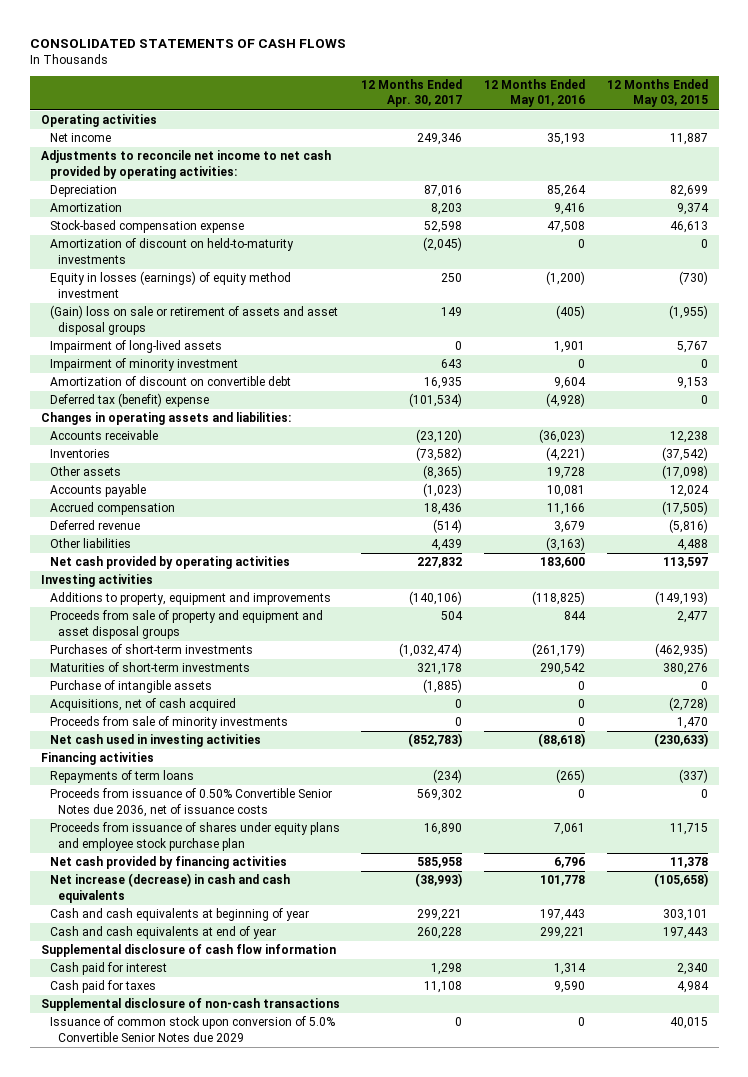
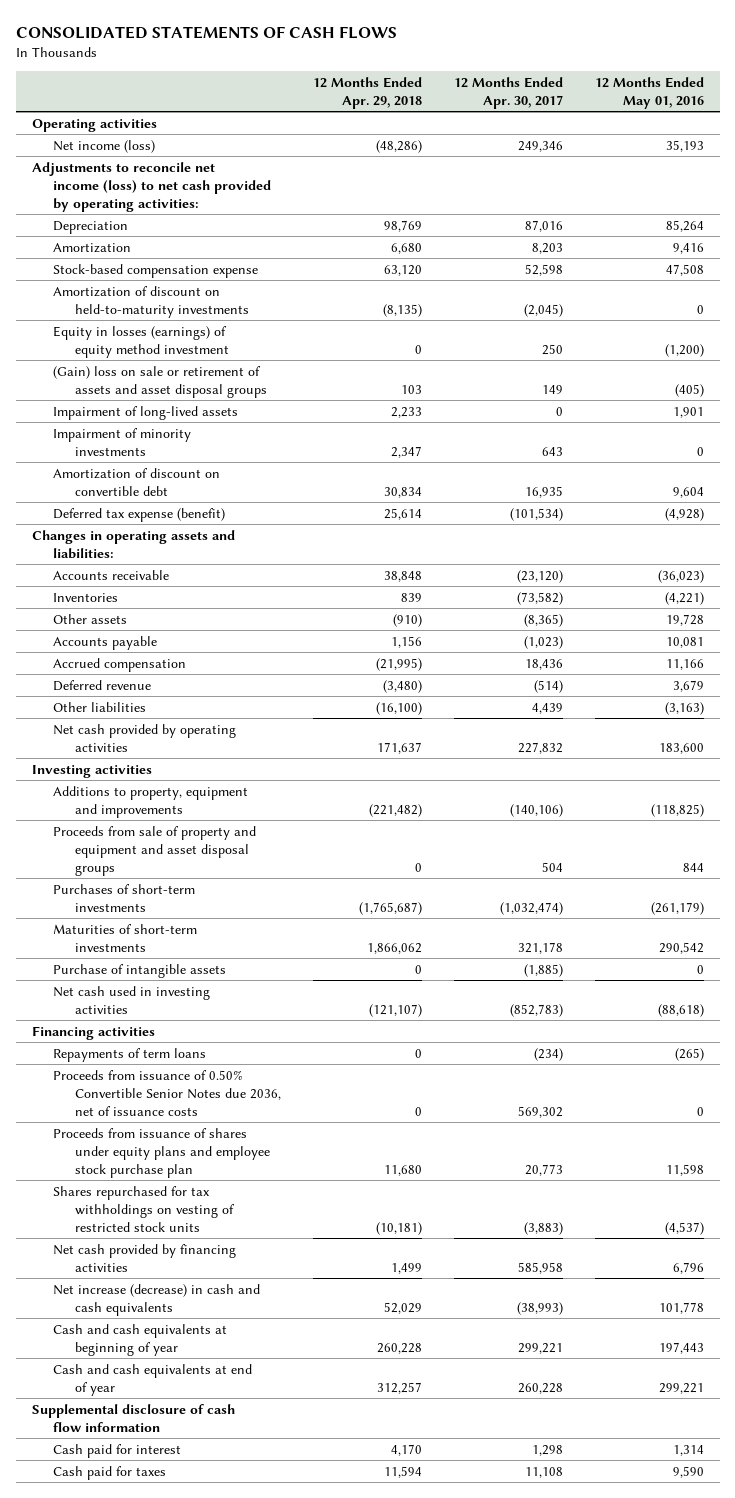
[606,79,708,108] 12 Months Ended May 03, 2015 -> none
none -> [312,76,422,109] 12 Months Ended Apr. 29, 2018
[49,133,111,143] Net income -> [53,139,156,153] Net income (loss)
[40,150,331,179] Adjustments to reconcile net income to net cash provided by operating activities: -> [31,161,272,212] Adjustments to reconcile net income (loss) to net cash provided by operating activities:
[49,358,238,372] Impairment of minority investment -> [53,427,192,456] Impairment of minority investments
[49,393,209,408] Deferred tax (benefit) expense -> [53,507,226,522] Deferred tax expense (benefit)
[49,698,236,712] Acquisitions, net of cash acquired -> none
[49,716,288,730] Proceeds from sale of minority investments -> none
[424,823,463,836] 16,890 -> [524,1163,563,1176] 20,773
[554,823,586,836] 7,061 -> [665,1163,704,1176] 11,598
none -> [53,1185,235,1232] Shares repurchased for tax withholdings on vesting of restricted stock units
[40,998,340,1012] Supplemental disclosure of non-cash transactions -> none
[49,1016,335,1042] Issuance of common stock upon conversion of 5.0% Convertible Senior Notes due 2029 -> none

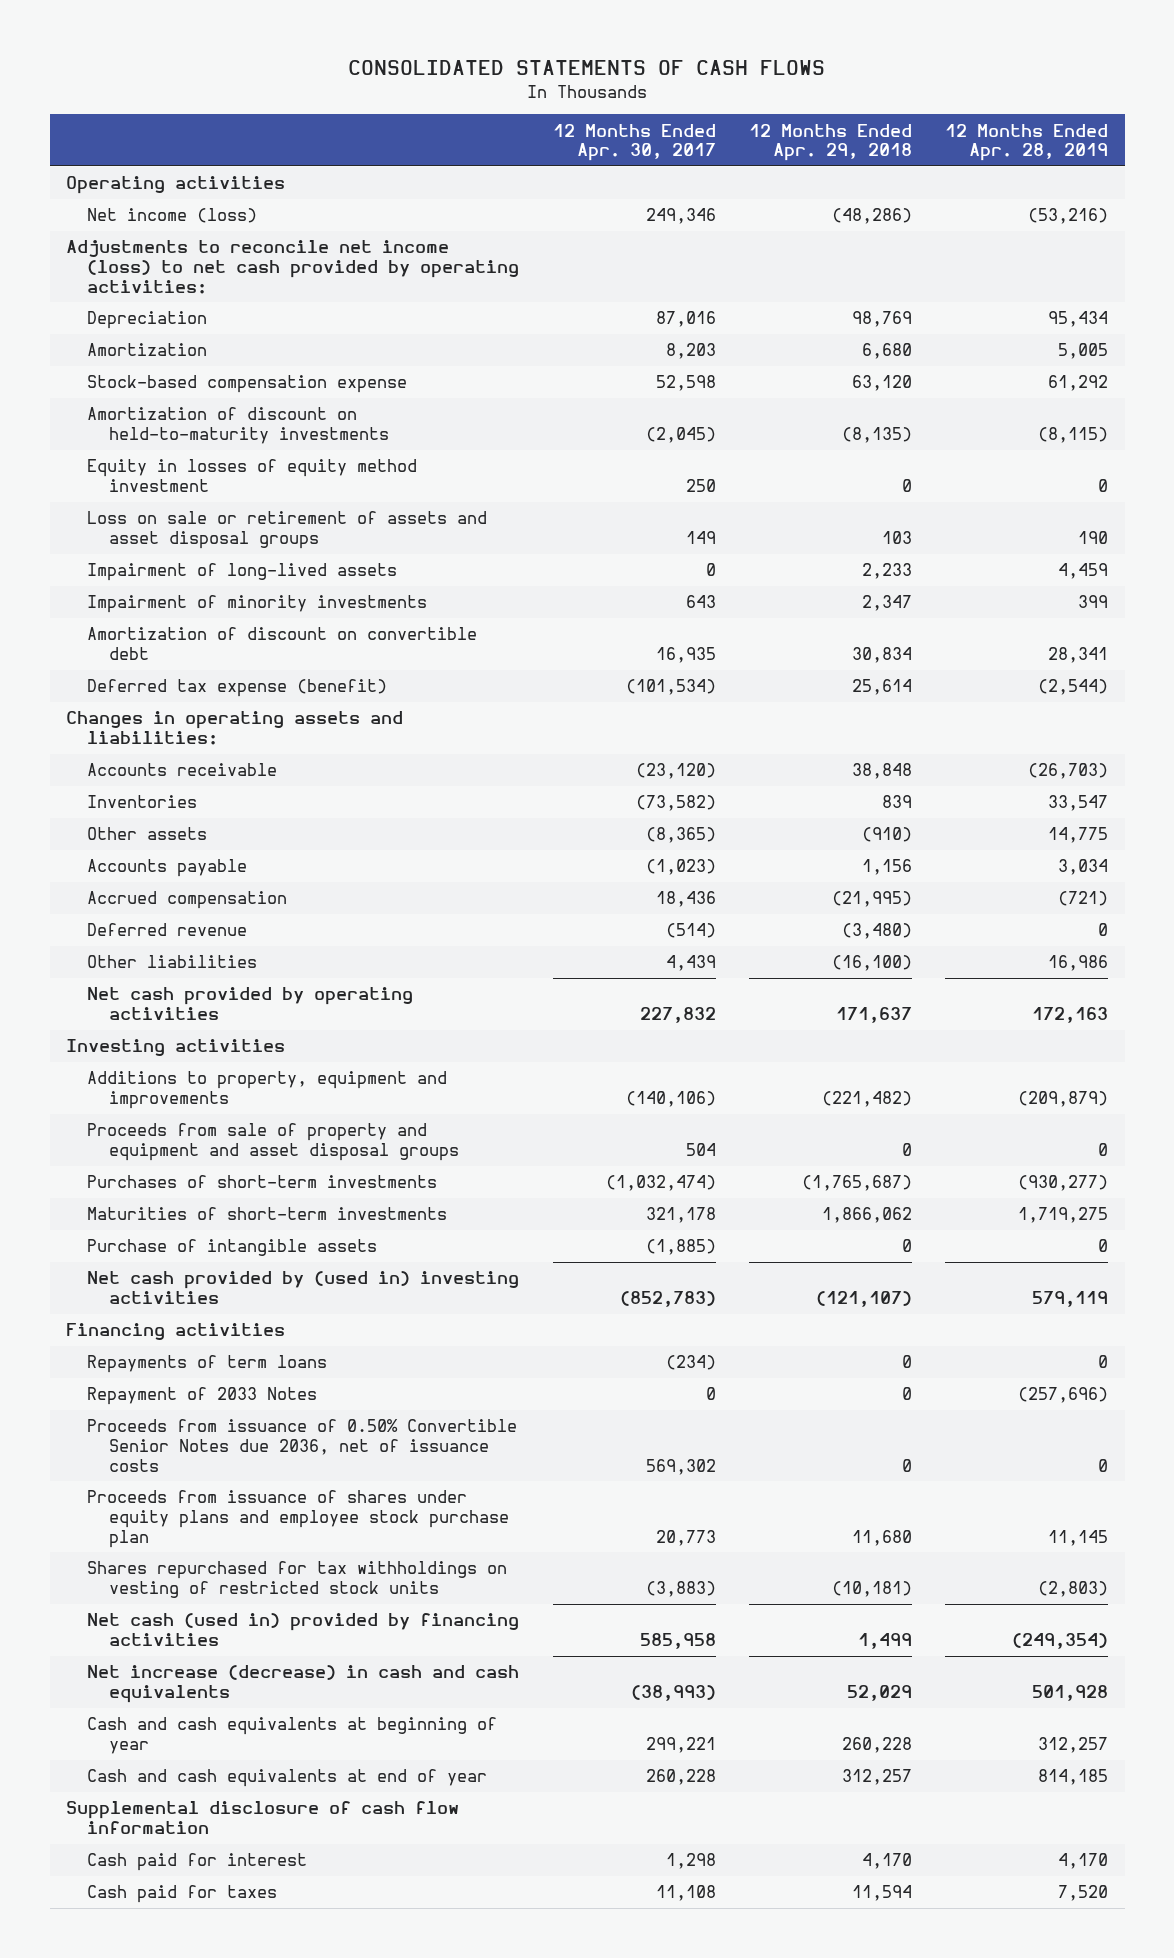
[594,76,704,109] 12 Months Ended May 01, 2016 -> none
none -> [944,123,1108,162] 12 Months Ended Apr. 28, 2019
[53,325,229,358] Equity in losses (earnings) of equity method investment -> [87,459,418,493] Equity in losses of equity method investment
[53,365,267,398] (Gain) loss on sale or retirement of assets and asset disposal groups -> [87,511,488,550] Loss on sale or retirement of assets and asset disposal groups
[53,985,211,1014] Net cash used in investing activities -> [87,1271,520,1305] Net cash provided by (used in) investing activities
none -> [87,1387,318,1406] Repayment of 2033 Notes
[53,1243,237,1272] Net cash provided by financing activities -> [87,1613,520,1647] Net cash (used in) provided by financing activities

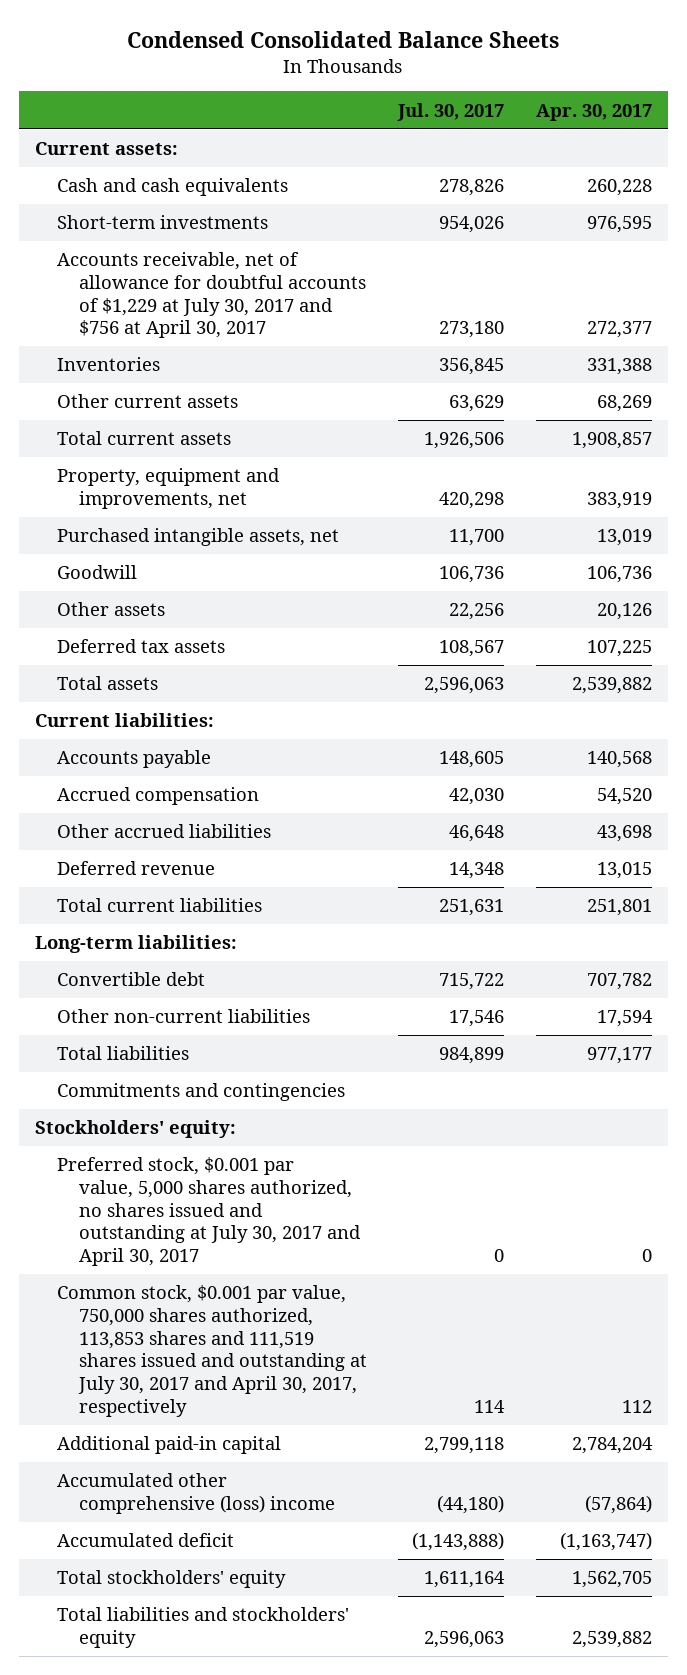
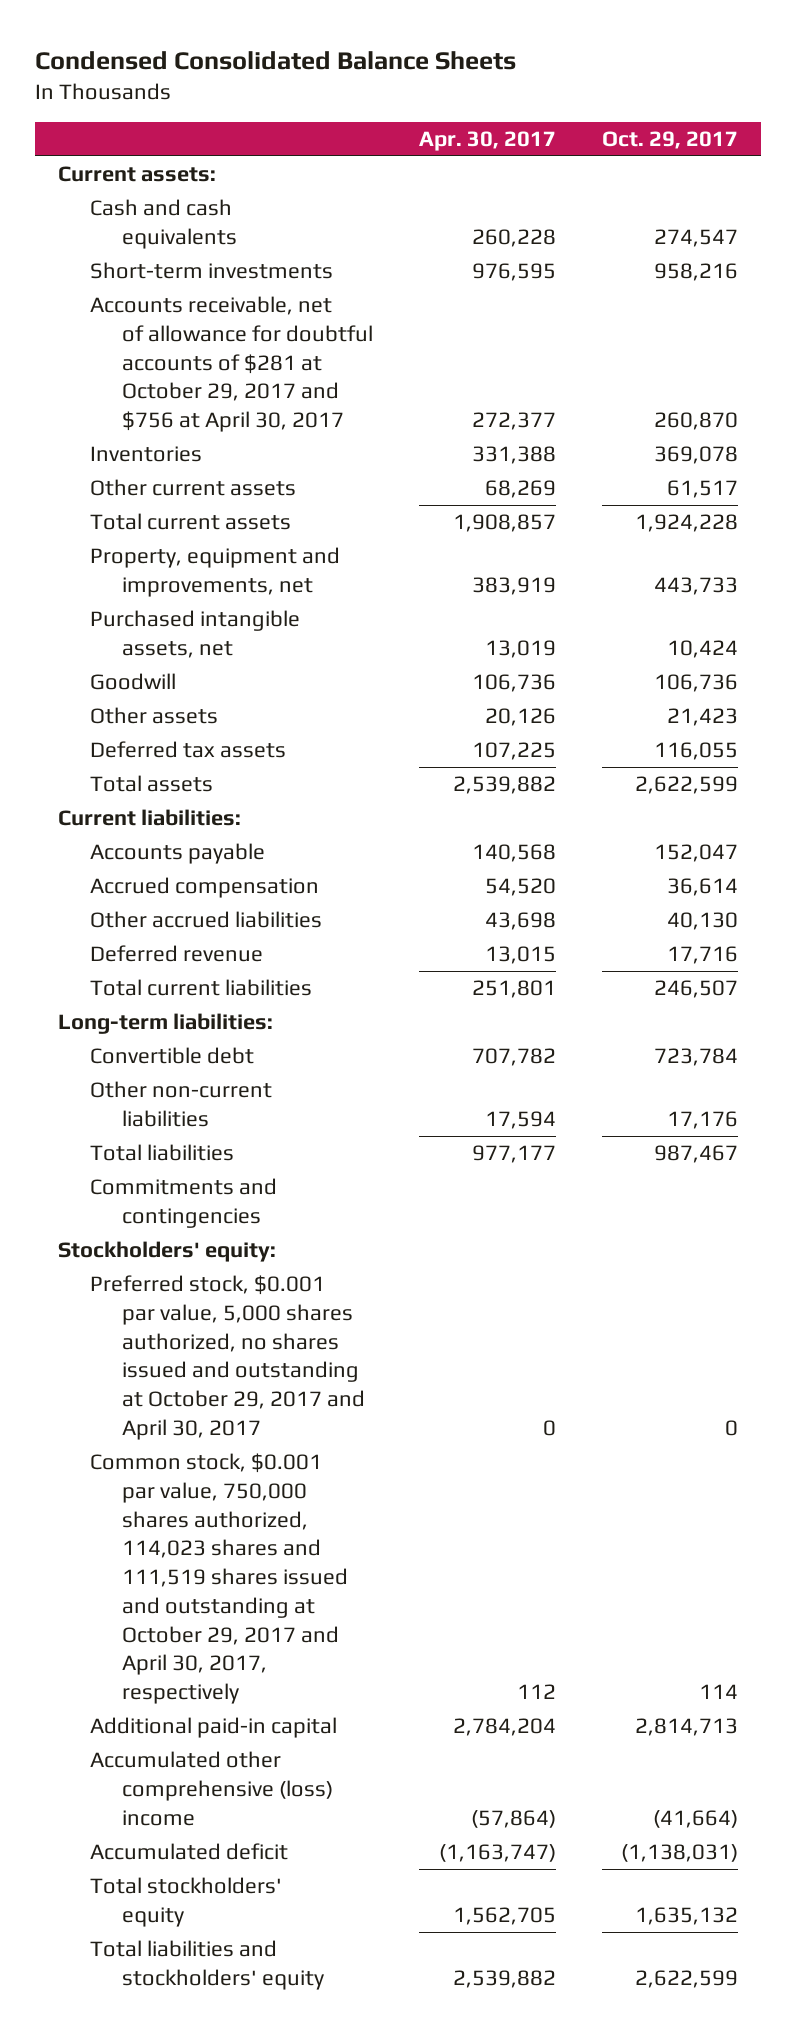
[397,102,505,121] Jul. 30, 2017 -> none
none -> [601,130,738,149] Oct. 29, 2017
[56,252,366,339] Accounts receivable, net of allowance for doubtful accounts of $1,229 at July 30, 2017 and $756 at April 30, 2017 -> [89,296,373,433] Accounts receivable, net of allowance for doubtful accounts of $281 at October 29, 2017 and $756 at April 30, 2017
[56,1157,361,1267] Preferred stock, $0.001 par value, 5,000 shares authorized, no shares issued and outstanding at July 30, 2017 and April 30, 2017 -> [89,1275,365,1440] Preferred stock, $0.001 par value, 5,000 shares authorized, no shares issued and outstanding at October 29, 2017 and April 30, 2017
[56,1285,367,1417] Common stock, $0.001 par value, 750,000 shares authorized, 113,853 shares and 111,519 shares issued and outstanding at July 30, 2017 and April 30, 2017, respectively -> [89,1453,348,1704] Common stock, $0.001 par value, 750,000 shares authorized, 114,023 shares and 111,519 shares issued and outstanding at October 29, 2017 and April 30, 2017, respectively

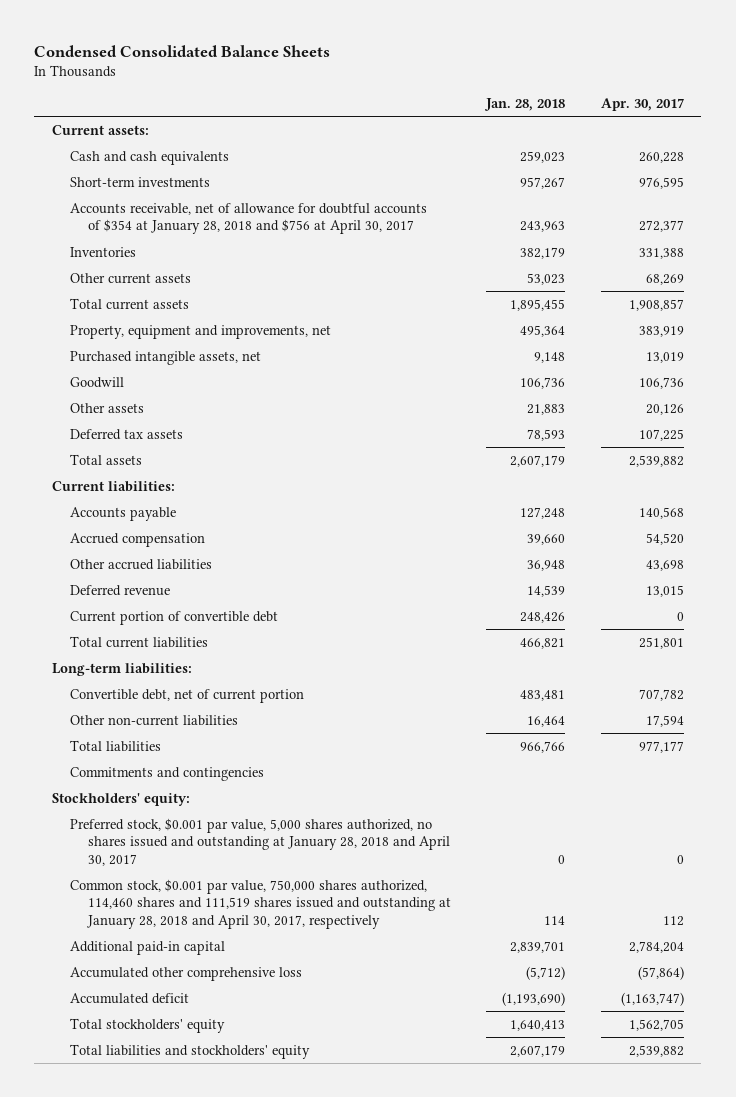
[601,130,738,149] Oct. 29, 2017 -> none
none -> [484,97,566,111] Jan. 28, 2018
[89,296,373,433] Accounts receivable, net of allowance for doubtful accounts of $281 at October 29, 2017 and $756 at April 30, 2017 -> [69,202,427,235] Accounts receivable, net of allowance for doubtful accounts of $354 at January 28, 2018 and $756 at April 30, 2017
none -> [69,610,278,625] Current portion of convertible debt
[89,1047,254,1065] Convertible debt -> [69,688,304,703] Convertible debt, net of current portion
[89,1275,365,1440] Preferred stock, $0.001 par value, 5,000 shares authorized, no shares issued and outstanding at October 29, 2017 and April 30, 2017 -> [69,817,450,867] Preferred stock, $0.001 par value, 5,000 shares authorized, no shares issued and outstanding at January 28, 2018 and April 30, 2017
[89,1453,348,1704] Common stock, $0.001 par value, 750,000 shares authorized, 114,023 shares and 111,519 shares issued and outstanding at October 29, 2017 and April 30, 2017, respectively -> [69,878,451,930] Common stock, $0.001 par value, 750,000 shares authorized, 114,460 shares and 111,519 shares issued and outstanding at January 28, 2018 and April 30, 2017, respectively
[89,1751,333,1826] Accumulated other comprehensive (loss) income -> [69,966,302,981] Accumulated other comprehensive loss

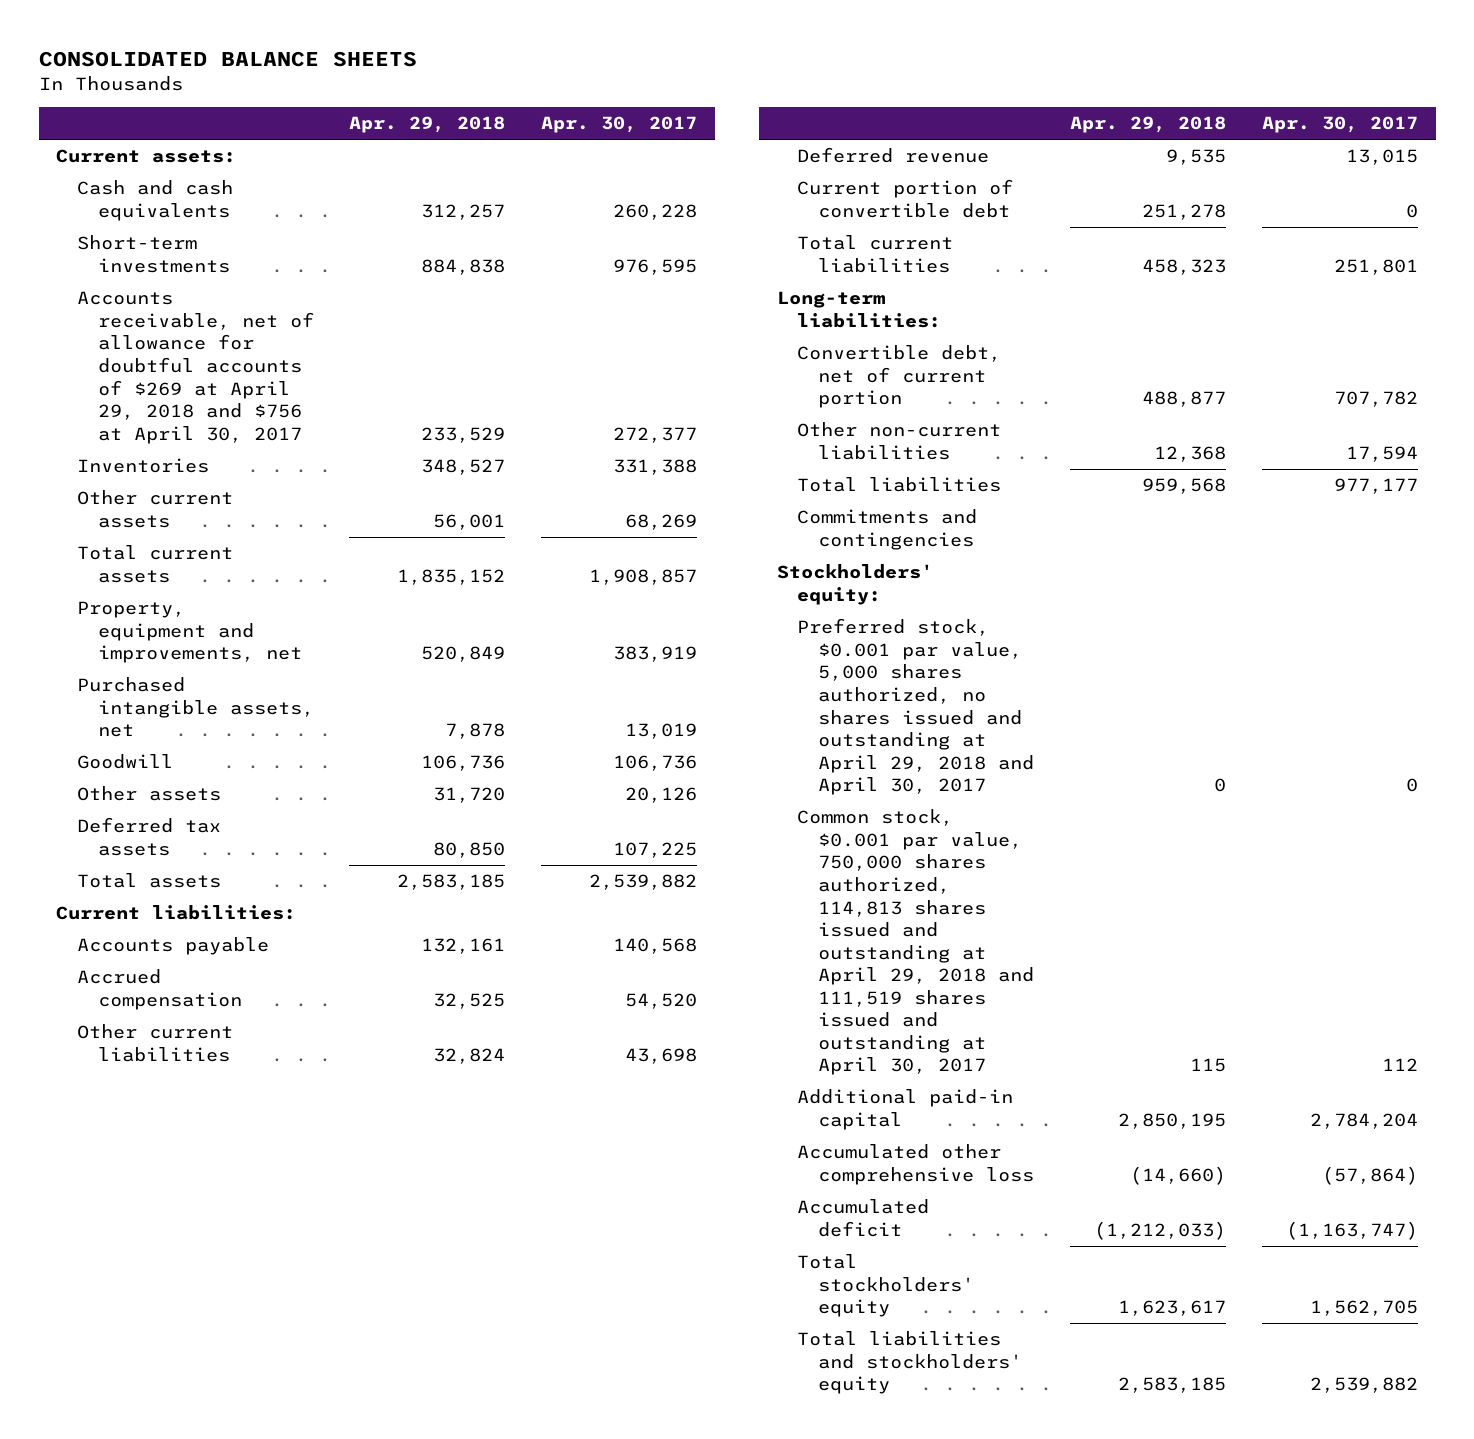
[34,44,331,57] Condensed Consolidated Balance Sheets -> [38,50,417,67] CONSOLIDATED BALANCE SHEETS
[484,97,566,111] Jan. 28, 2018 -> none
none -> [349,116,506,134] Apr. 29, 2018
[69,202,427,235] Accounts receivable, net of allowance for doubtful accounts of $354 at January 28, 2018 and $756 at April 30, 2017 -> [76,291,314,444] Accounts receivable, net of allowance for doubtful accounts of $269 at April 29, 2018 and $756 at April 30, 2017
[69,558,212,570] Other accrued liabilities -> [76,1024,233,1062] Other current liabilities
[69,817,450,867] Preferred stock, $0.001 par value, 5,000 shares authorized, no shares issued and outstanding at January 28, 2018 and April 30, 2017 -> [797,618,1035,796] Preferred stock, $0.001 par value, 5,000 shares authorized, no shares issued and outstanding at April 29, 2018 and April 30, 2017
[69,878,451,930] Common stock, $0.001 par value, 750,000 shares authorized, 114,460 shares and 111,519 shares issued and outstanding at January 28, 2018 and April 30, 2017, respectively -> [797,809,1035,1076] Common stock, $0.001 par value, 750,000 shares authorized, 114,813 shares issued and outstanding at April 29, 2018 and 111,519 shares issued and outstanding at April 30, 2017

